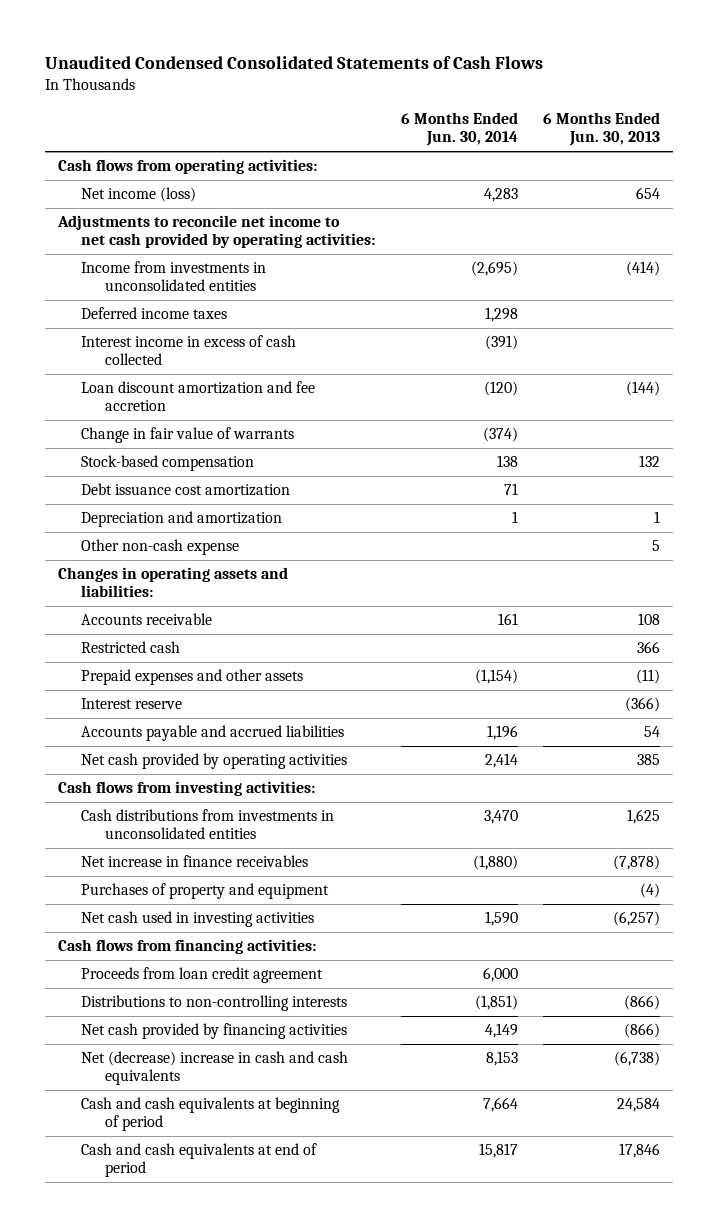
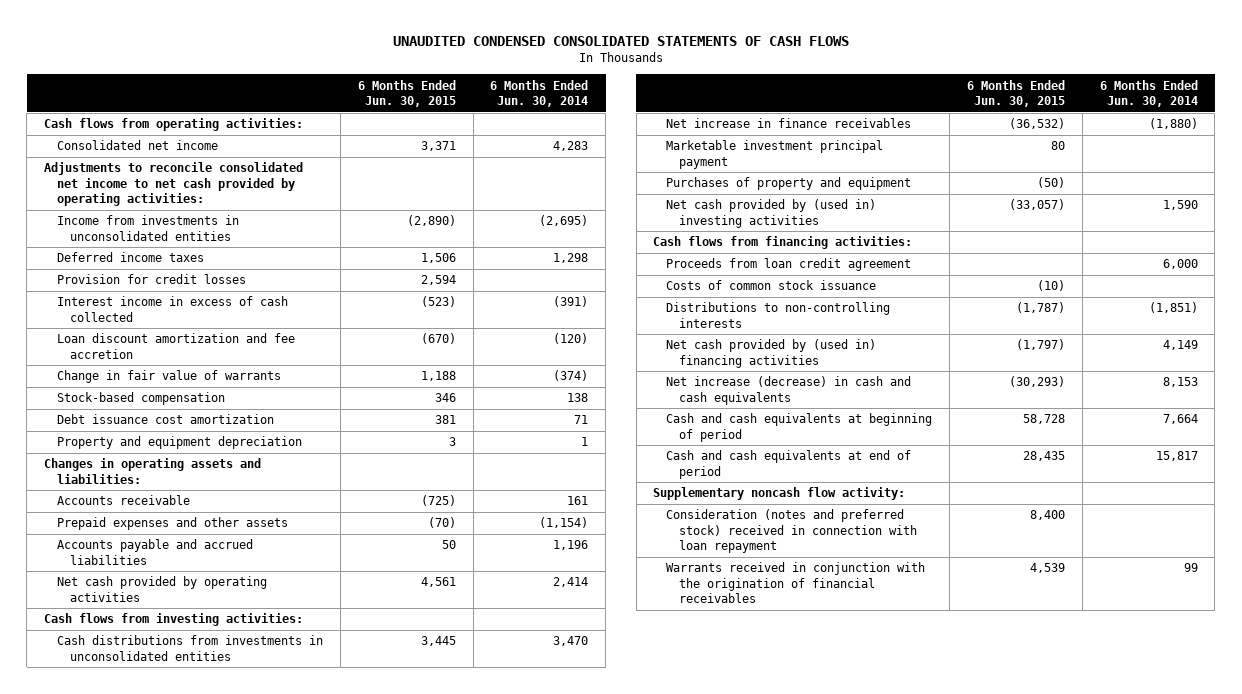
[45,55,544,69] Unaudited Condensed Consolidated Statements of Cash Flows -> [392,35,849,46] UNAUDITED CONDENSED CONSOLIDATED STATEMENTS OF CASH FLOWS
[543,112,661,147] 6 Months Ended Jun. 30, 2013 -> none
none -> [357,79,456,108] 6 Months Ended Jun. 30, 2015
[81,187,197,203] Net income (loss) -> [57,140,219,151] Consolidated net income
[56,215,376,249] Adjustments to reconcile net income to net cash provided by operating activities: -> [44,162,304,207] Adjustments to reconcile consolidated net income to net cash provided by operating activities:
none -> [57,274,247,285] Provision for credit losses
[81,539,240,556] Other non-cash expense -> none
[81,511,283,528] Depreciation and amortization -> [57,436,303,450] Property and equipment depreciation
[81,641,181,654] Restricted cash -> none
[81,698,183,710] Interest reserve -> none
none -> [666,140,884,169] Marketable investment principal payment
[81,911,315,928] Net cash used in investing activities -> [666,199,877,228] Net cash provided by (used in) investing activities
none -> [666,280,877,291] Costs of common stock issuance
[81,1023,348,1040] Net cash provided by financing activities -> [666,339,877,368] Net cash provided by (used in) financing activities
[81,1051,349,1086] Net (decrease) increase in cash and cash equivalents -> [666,376,912,405] Net increase (decrease) in cash and cash equivalents
none -> [653,487,906,501] Supplementary noncash flow activity:
none -> [666,509,918,554] Consideration (notes and preferred stock) received in connection with loan repayment
none -> [666,562,926,604] Warrants received in conjunction with the origination of financial receivables

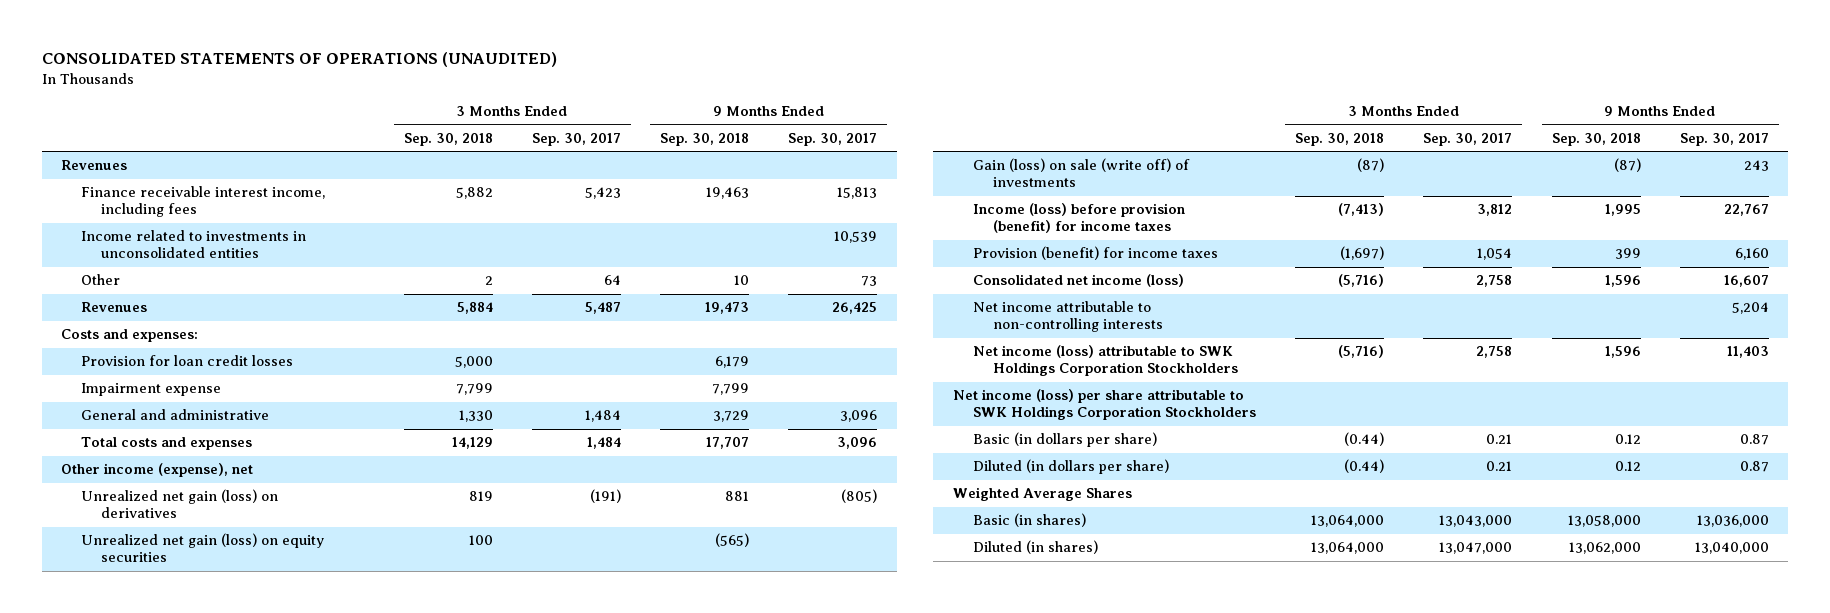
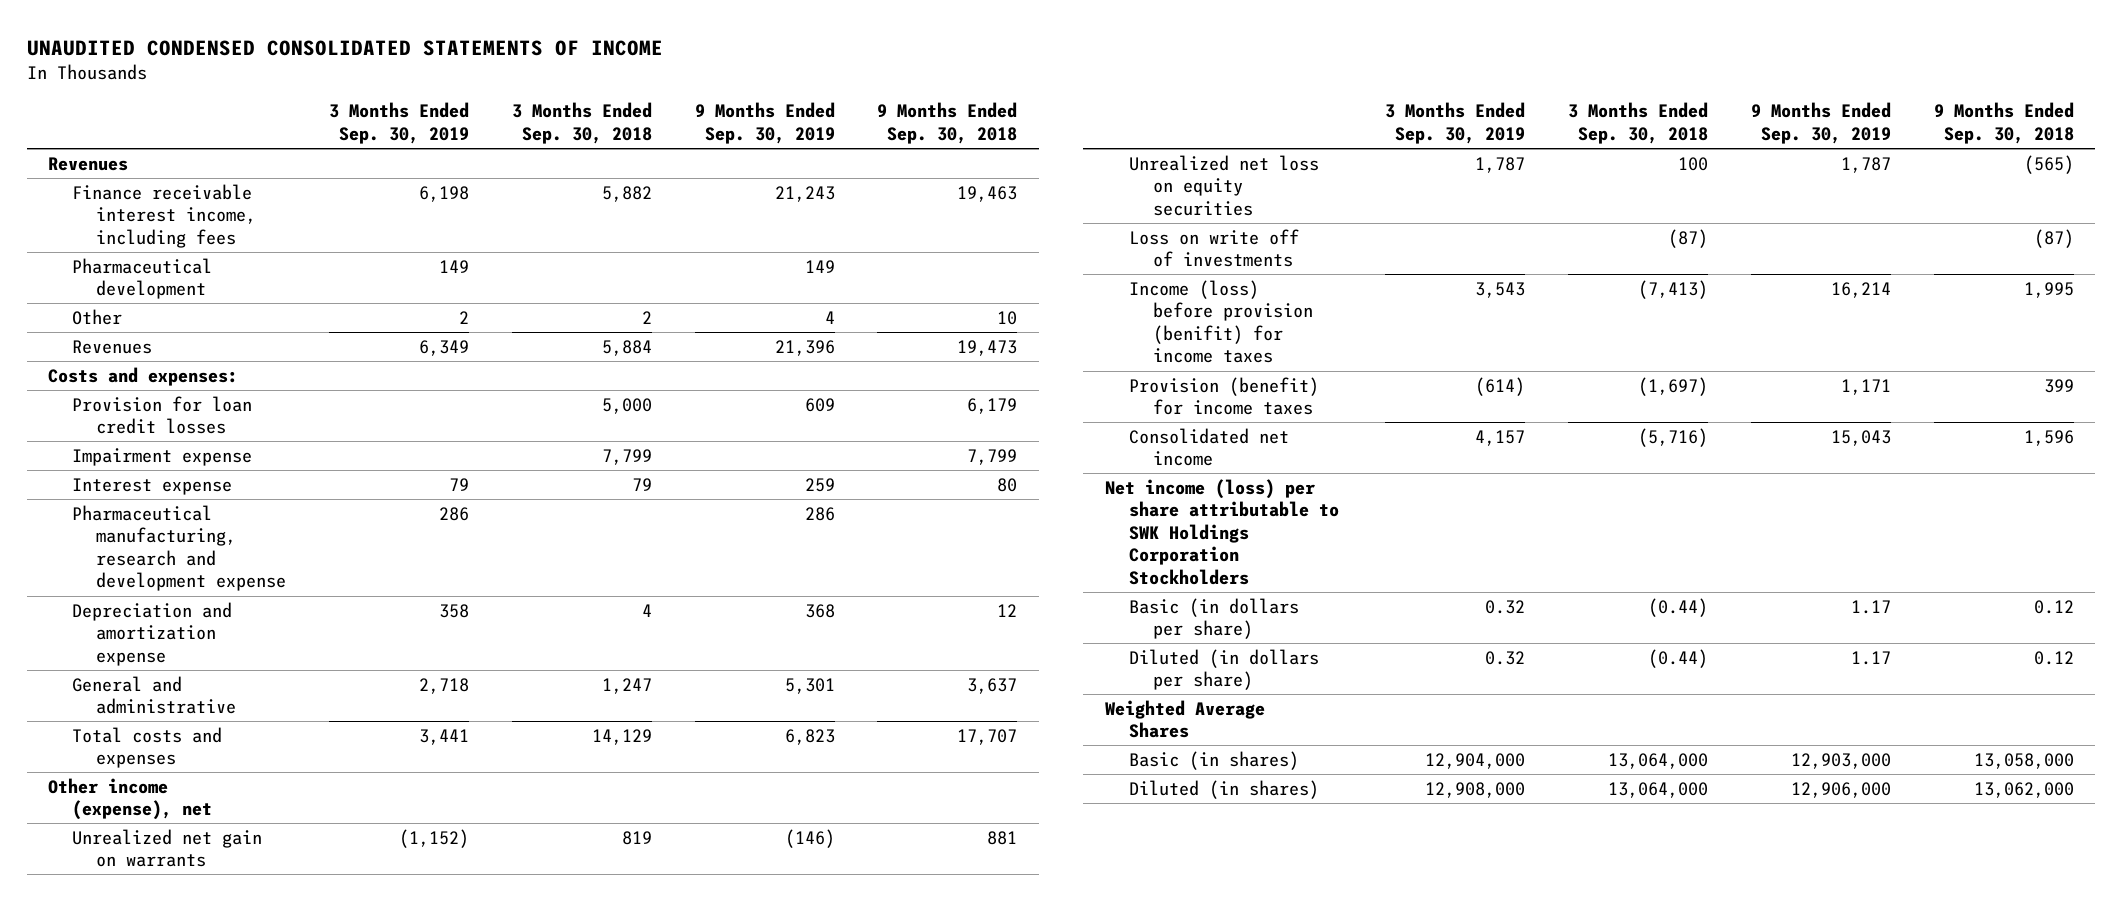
[41,52,557,68] CONSOLIDATED STATEMENTS OF OPERATIONS (UNAUDITED) -> [26,39,663,56] UNAUDITED CONDENSED CONSOLIDATED STATEMENTS OF INCOME
[531,133,621,147] Sep. 30, 2017 -> none
[788,133,878,147] Sep. 30, 2017 -> none
none -> [329,102,470,144] 3 Months Ended Sep. 30, 2019
none -> [694,102,835,144] 9 Months Ended Sep. 30, 2019
[81,230,307,259] Income related to investments in unconsolidated entities -> none
none -> [72,257,213,300] Pharmaceutical development
none -> [72,477,233,495] Interest expense
none -> [72,504,287,592] Pharmaceutical manufacturing, research and development expense
none -> [72,601,233,666] Depreciation and amortization expense
[458,410,493,423] 1,330 -> [601,677,652,694] 1,247
[713,410,750,423] 3,729 -> [967,677,1018,694] 3,637
[81,489,279,519] Unrealized net gain (loss) on derivatives -> [72,828,263,868] Unrealized net gain on warrants
[81,533,325,563] Unrealized net gain (loss) on equity securities -> [1128,154,1319,216] Unrealized net loss on equity securities
[972,158,1190,188] Gain (loss) on sale (write off) of investments -> [1128,228,1299,268] Loss on write off of investments
[972,203,1185,234] Income (loss) before provision (benefit) for income taxes -> [1128,279,1313,364] Income (loss) before provision (benifit) for income taxes
[972,301,1163,333] Net income attributable to non-controlling interests -> none
[972,345,1238,377] Net income (loss) attributable to SWK Holdings Corporation Stockholders -> none
[972,274,1184,288] Consolidated net income (loss) -> [1128,427,1289,467] Consolidated net income

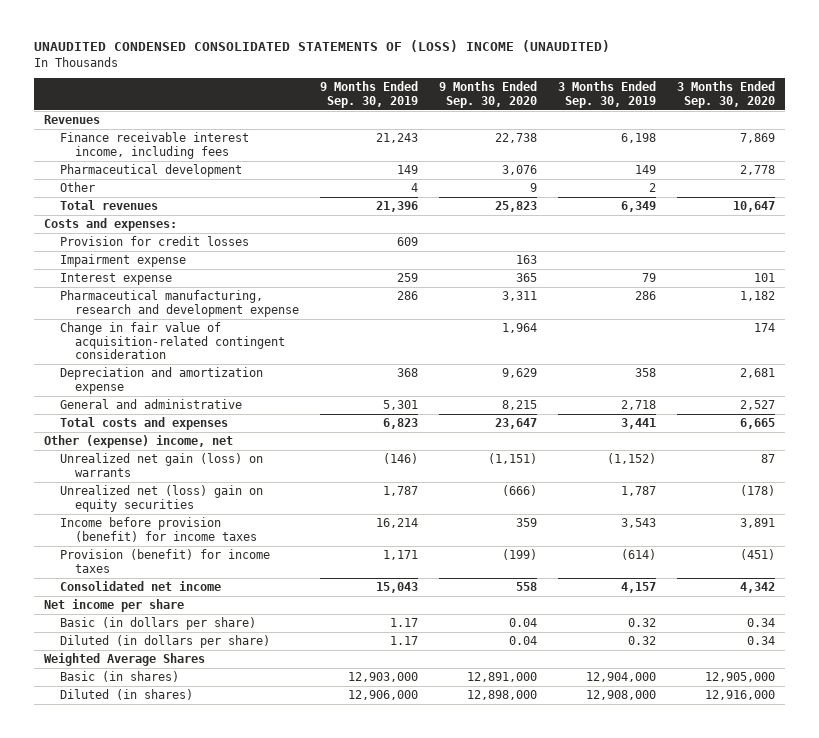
[26,39,663,56] UNAUDITED CONDENSED CONSOLIDATED STATEMENTS OF INCOME -> [33,40,610,53] UNAUDITED CONDENSED CONSOLIDATED STATEMENTS OF (LOSS) INCOME (UNAUDITED)
[511,102,652,144] 3 Months Ended Sep. 30, 2018 -> none
[877,102,1018,144] 9 Months Ended Sep. 30, 2018 -> none
none -> [438,81,537,108] 9 Months Ended Sep. 30, 2020
none -> [676,81,775,108] 3 Months Ended Sep. 30, 2020
[72,339,153,354] Revenues -> [59,200,158,211] Total revenues
[72,395,253,435] Provision for loan credit losses -> [59,236,249,247] Provision for credit losses
none -> [59,322,286,360] Change in fair value of acquisition-related contingent consideration
[1128,228,1299,268] Loss on write off of investments -> none
[48,777,213,821] Other income (expense), net -> [44,435,234,449] Other (expense) income, net
[72,828,263,868] Unrealized net gain on warrants -> [59,453,263,477] Unrealized net gain (loss) on warrants
[1128,154,1319,216] Unrealized net loss on equity securities -> [59,485,263,512] Unrealized net (loss) gain on equity securities
[1128,279,1313,364] Income (loss) before provision (benifit) for income taxes -> [59,517,258,542] Income before provision (benefit) for income taxes
[1104,478,1339,586] Net income (loss) per share attributable to SWK Holdings Corporation Stockholders -> [44,599,185,613] Net income per share

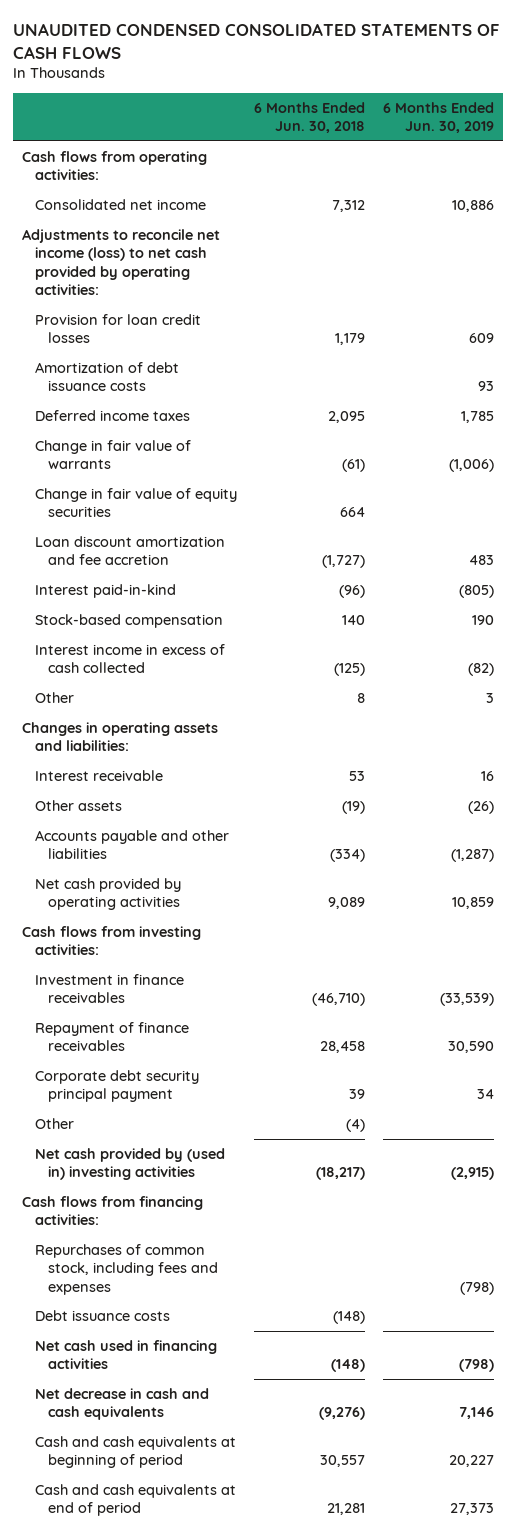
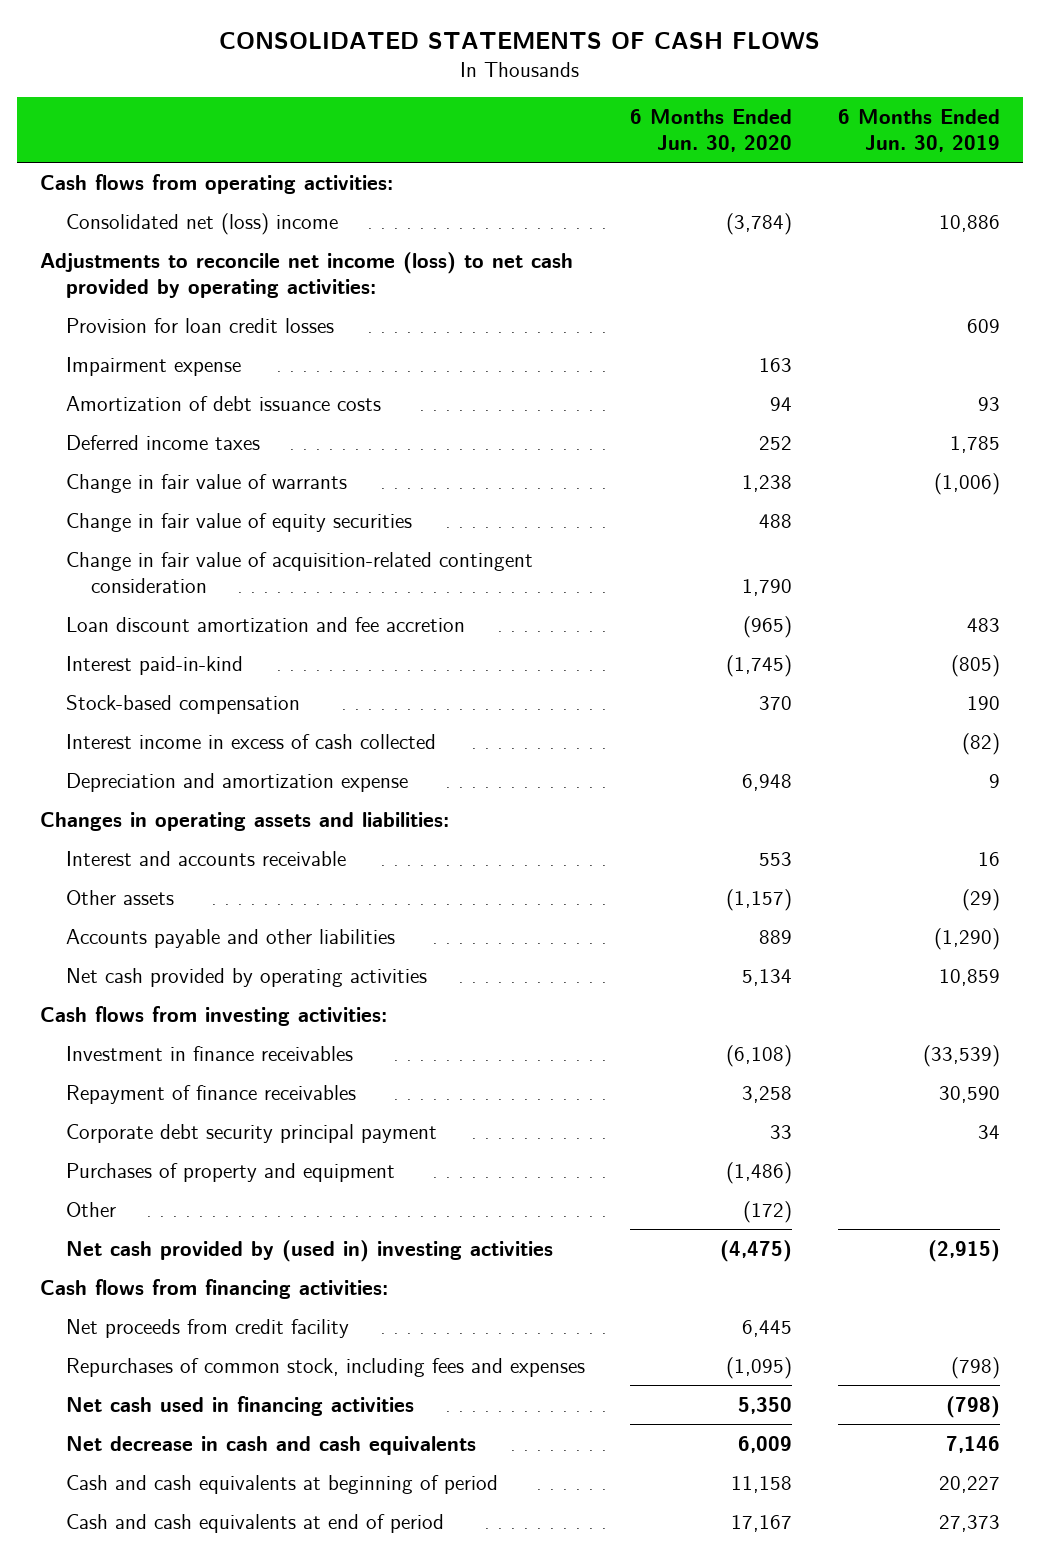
[13,22,501,59] UNAUDITED CONDENSED CONSOLIDATED STATEMENTS OF CASH FLOWS -> [219,32,821,50] CONSOLIDATED STATEMENTS OF CASH FLOWS
[254,101,366,134] 6 Months Ended Jun. 30, 2018 -> none
none -> [630,109,793,152] 6 Months Ended Jun. 30, 2020
[34,199,206,211] Consolidated net income -> [65,212,338,235] Consolidated net (loss) income
none -> [65,356,241,376] Impairment expense
none -> [65,551,533,593] Change in fair value of acquisition-related contingent consideration
[34,692,74,704] Other -> none
none -> [65,772,408,792] Depreciation and amortization expense
[34,770,163,782] Interest receivable -> [65,850,346,866] Interest and accounts receivable
[468,801,495,815] (26) -> [962,888,1001,911] (29)
[451,849,495,863] (1,287) -> [934,927,1001,950] (1,290)
none -> [65,1162,395,1182] Purchases of property and equipment
none -> [65,1318,349,1338] Net proceeds from credit facility
[34,1310,170,1322] Debt issuance costs -> none

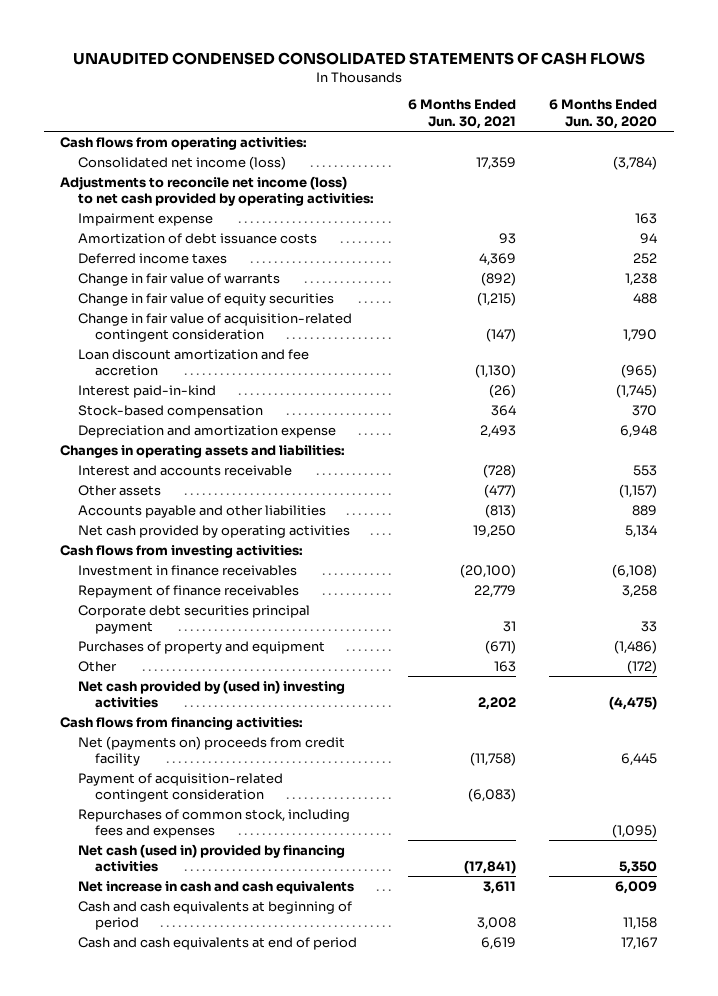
[219,32,821,50] CONSOLIDATED STATEMENTS OF CASH FLOWS -> [72,51,645,65] UNAUDITED CONDENSED CONSOLIDATED STATEMENTS OF CASH FLOWS
[838,109,1001,152] 6 Months Ended Jun. 30, 2019 -> none
none -> [407,99,516,129] 6 Months Ended Jun. 30, 2021
[65,212,338,235] Consolidated net (loss) income -> [77,155,286,170] Consolidated net income (loss)
[65,317,334,333] Provision for loan credit losses -> none
[65,733,436,749] Interest income in excess of cash collected -> none
[65,1123,437,1143] Corporate debt security principal payment -> [77,604,310,635] Corporate debt securities principal payment
[65,1318,349,1338] Net proceeds from credit facility -> [77,735,345,767] Net (payments on) proceeds from credit facility
none -> [77,772,283,803] Payment of acquisition-related contingent consideration
[65,1395,414,1416] Net cash used in financing activities -> [77,843,345,873] Net cash (used in) provided by financing activities
[65,1435,476,1455] Net decrease in cash and cash equivalents -> [77,880,354,894] Net increase in cash and cash equivalents

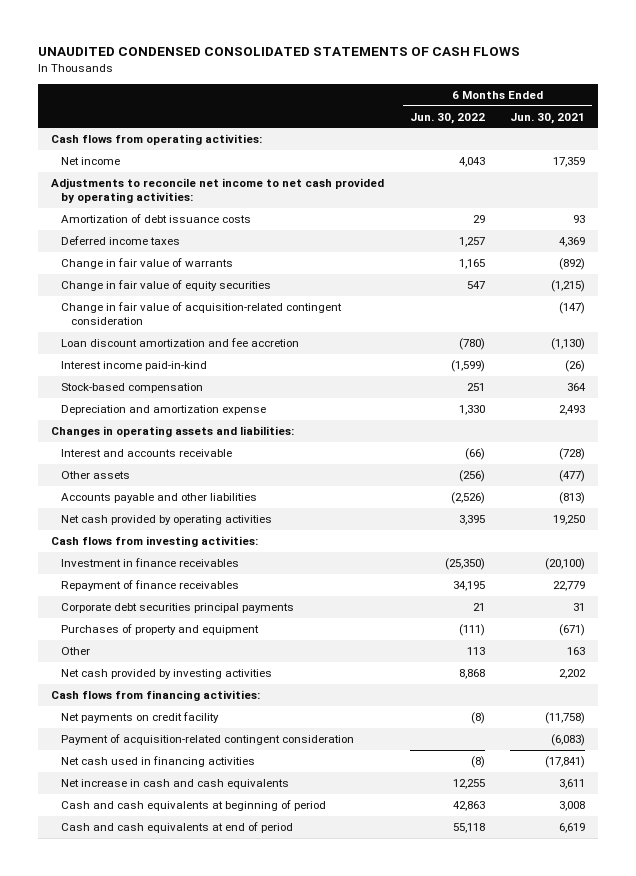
[549,99,658,129] 6 Months Ended Jun. 30, 2020 -> none
none -> [409,112,485,124] Jun. 30, 2022
[77,212,213,226] Impairment expense -> none
[77,155,286,170] Consolidated net income (loss) -> [61,157,121,166] Net income
[60,175,374,207] Adjustments to reconcile net income (loss) to net cash provided by operating activities: -> [50,178,384,204] Adjustments to reconcile net income to net cash provided by operating activities:
[77,384,216,398] Interest paid-in-kind -> [61,361,208,372] Interest income paid-in-kind
[77,604,310,635] Corporate debt securities principal payment -> [61,603,295,614] Corporate debt securities principal payments
[77,679,345,709] Net cash provided by (used in) investing activities -> [61,669,273,680] Net cash provided by investing activities
[77,735,345,767] Net (payments on) proceeds from credit facility -> [61,712,220,724] Net payments on credit facility
[77,808,350,839] Repurchases of common stock, including fees and expenses -> none
[77,843,345,873] Net cash (used in) provided by financing activities -> [61,756,256,768] Net cash used in financing activities

